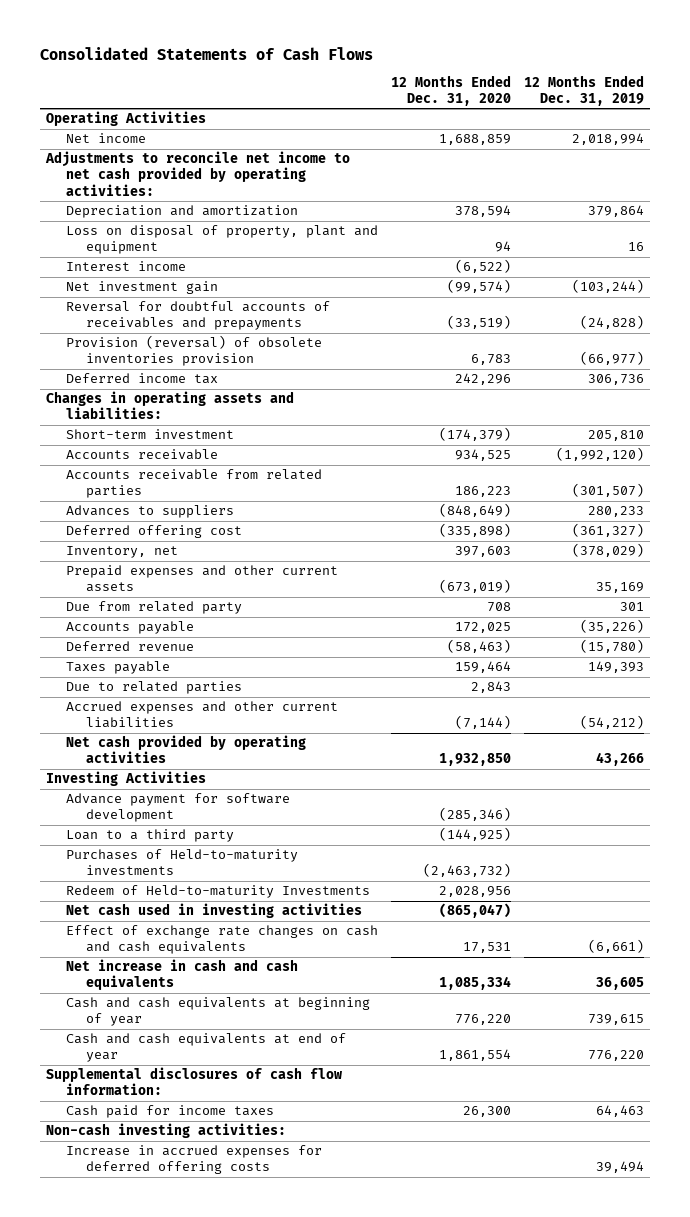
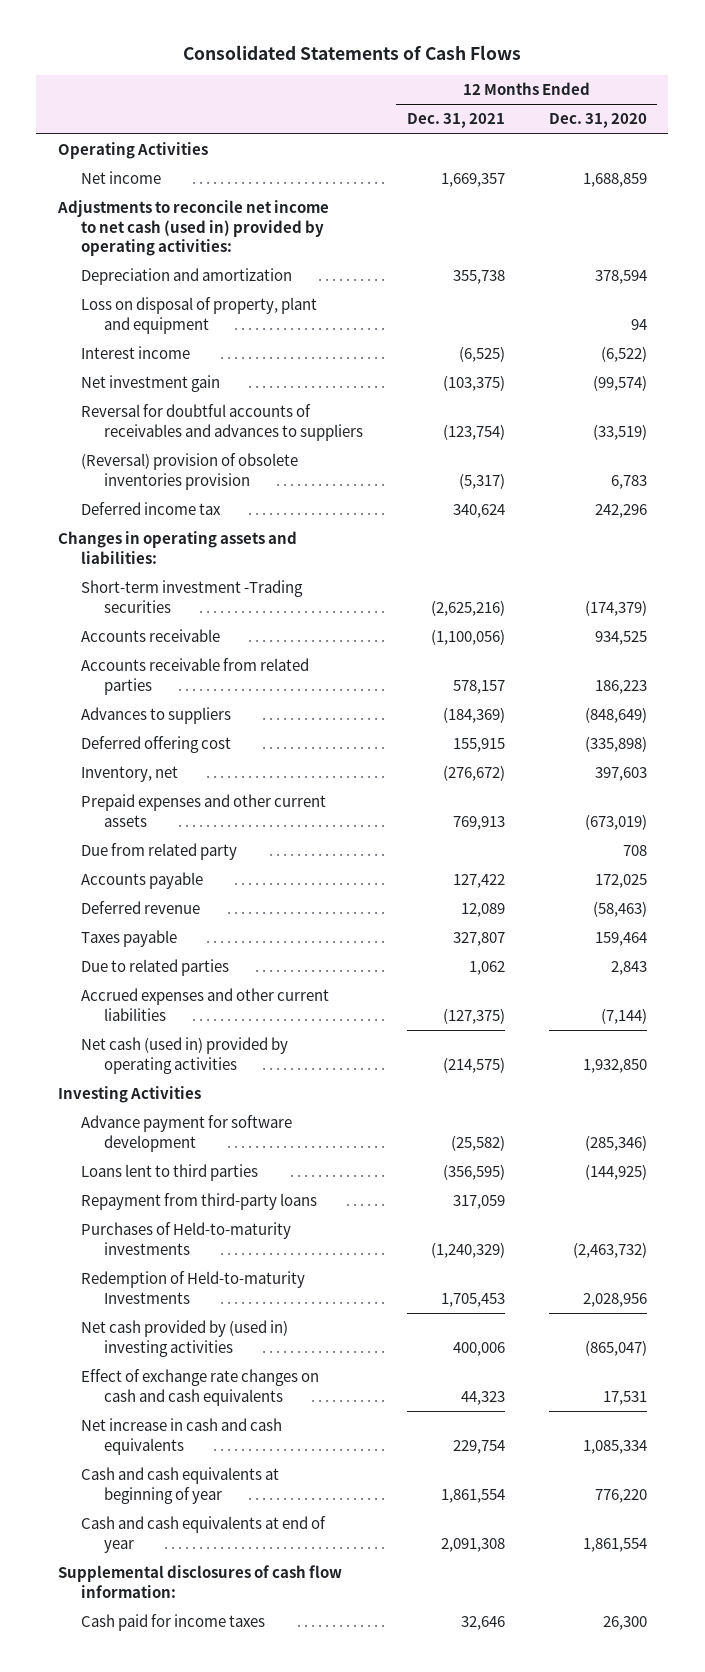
[523,74,644,106] 12 Months Ended Dec. 31, 2019 -> none
none -> [406,113,505,129] Dec. 31, 2021
[45,151,351,196] Adjustments to reconcile net income to net cash provided by operating activities: -> [57,200,330,257] Adjustments to reconcile net income to net cash (used in) provided by operating activities:
[65,301,330,331] Reversal for doubtful accounts of receivables and prepayments -> [80,404,363,441] Reversal for doubtful accounts of receivables and advances to suppliers
[65,335,322,367] Provision (reversal) of obsolete inventories provision -> [80,453,298,490] (Reversal) provision of obsolete inventories provision
[65,429,234,440] Short-term investment -> [80,580,303,613] Short-term investment -Trading securities
[65,735,306,764] Net cash provided by operating activities -> [80,1037,288,1074] Net cash (used in) provided by operating activities
[65,829,234,843] Loan to a third party -> [80,1164,258,1182] Loans lent to third parties
none -> [80,1193,317,1211] Repayment from third-party loans
[65,885,370,899] Redeem of Held-to-maturity Investments -> [80,1271,305,1304] Redemption of Held-to-maturity Investments
[65,903,362,919] Net cash used in investing activities -> [80,1320,288,1357] Net cash provided by (used in) investing activities
[46,1123,287,1139] Non-cash investing activities: -> none
[65,1145,322,1175] Increase in accrued expenses for deferred offering costs -> none

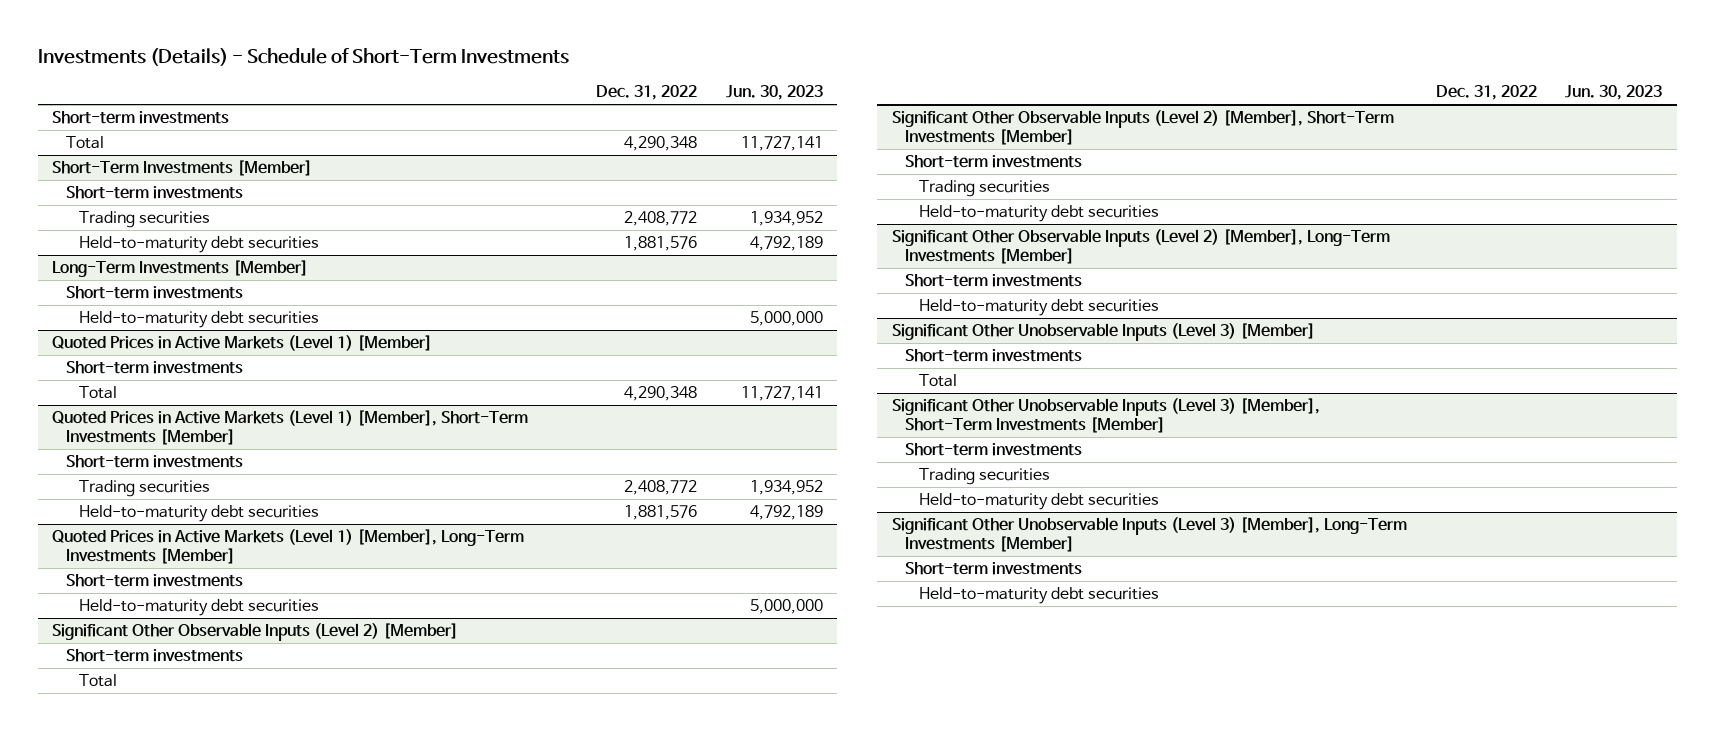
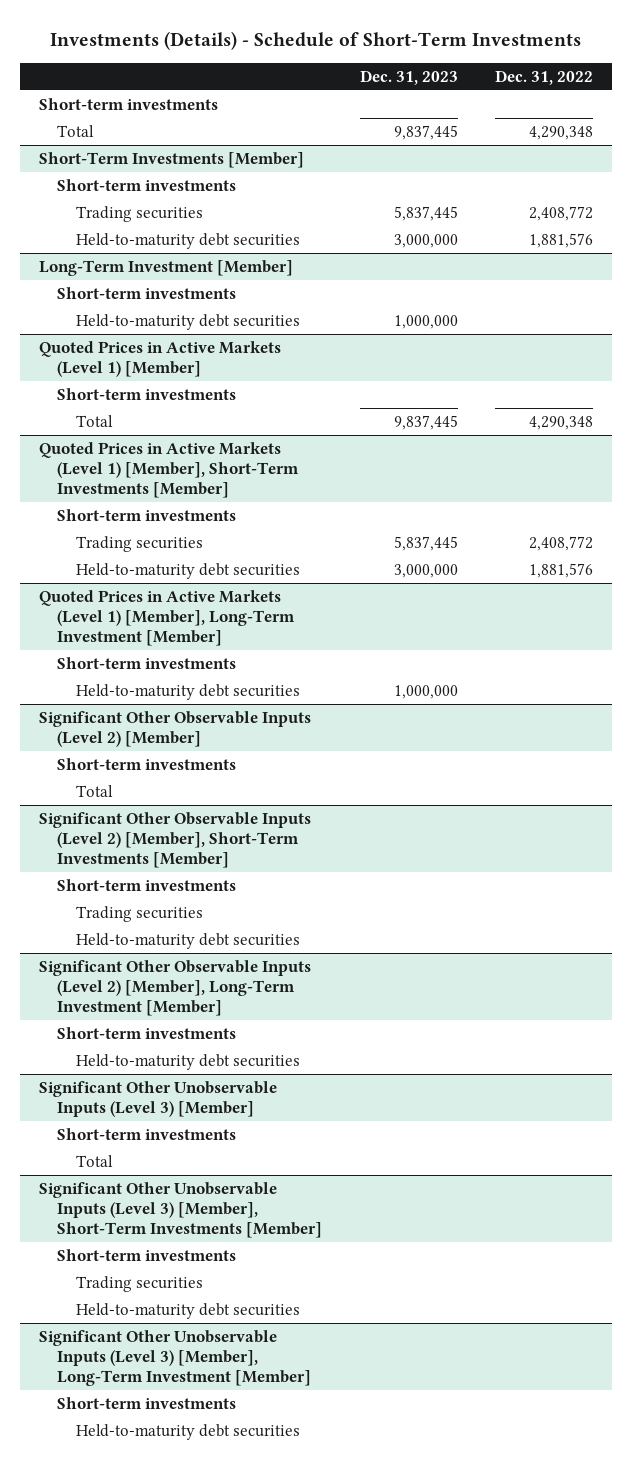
[725,85,823,101] Jun. 30, 2023 -> none
none -> [359,69,458,85] Dec. 31, 2023
[52,260,309,278] Long-Term Investments [Member] -> [38,259,293,276] Long-Term Investment [Member]
[52,529,525,564] Quoted Prices in Active Markets (Level 1) [Member], Long-Term Investments [Member] -> [38,589,296,646] Quoted Prices in Active Markets (Level 1) [Member], Long-Term Investment [Member]
[891,229,1390,264] Significant Other Observable Inputs (Level 2) [Member], Long-Term Investments [Member] -> [38,959,311,1016] Significant Other Observable Inputs (Level 2) [Member], Long-Term Investment [Member]
[891,517,1407,552] Significant Other Unobservable Inputs (Level 3) [Member], Long-Term Investments [Member] -> [38,1329,312,1386] Significant Other Unobservable Inputs (Level 3) [Member], Long-Term Investment [Member]

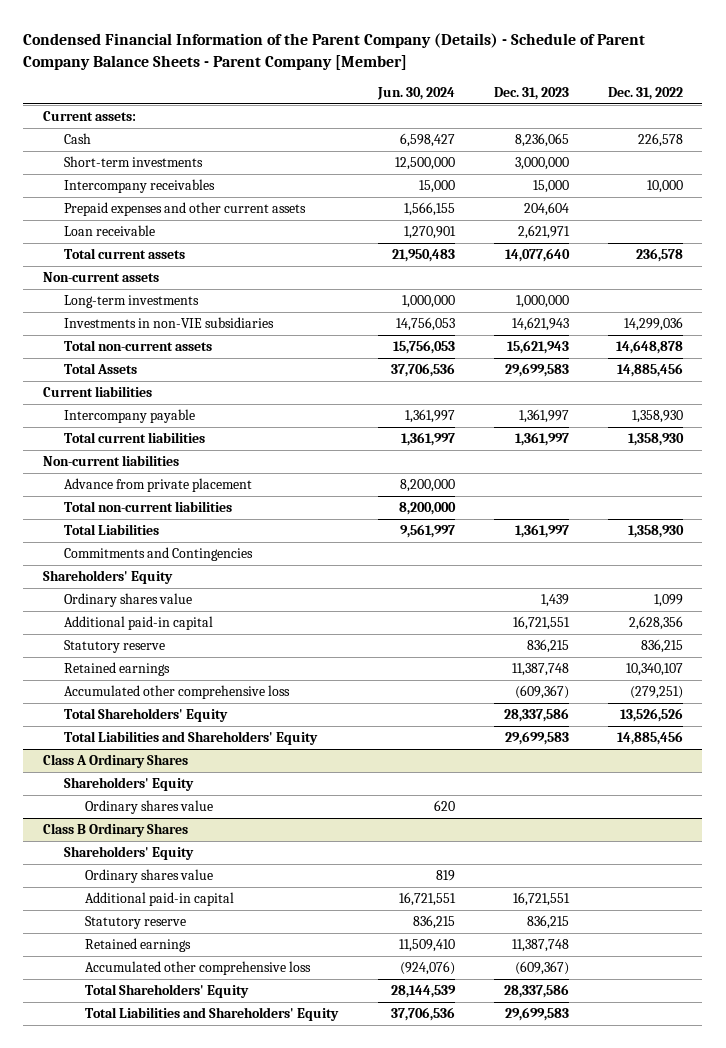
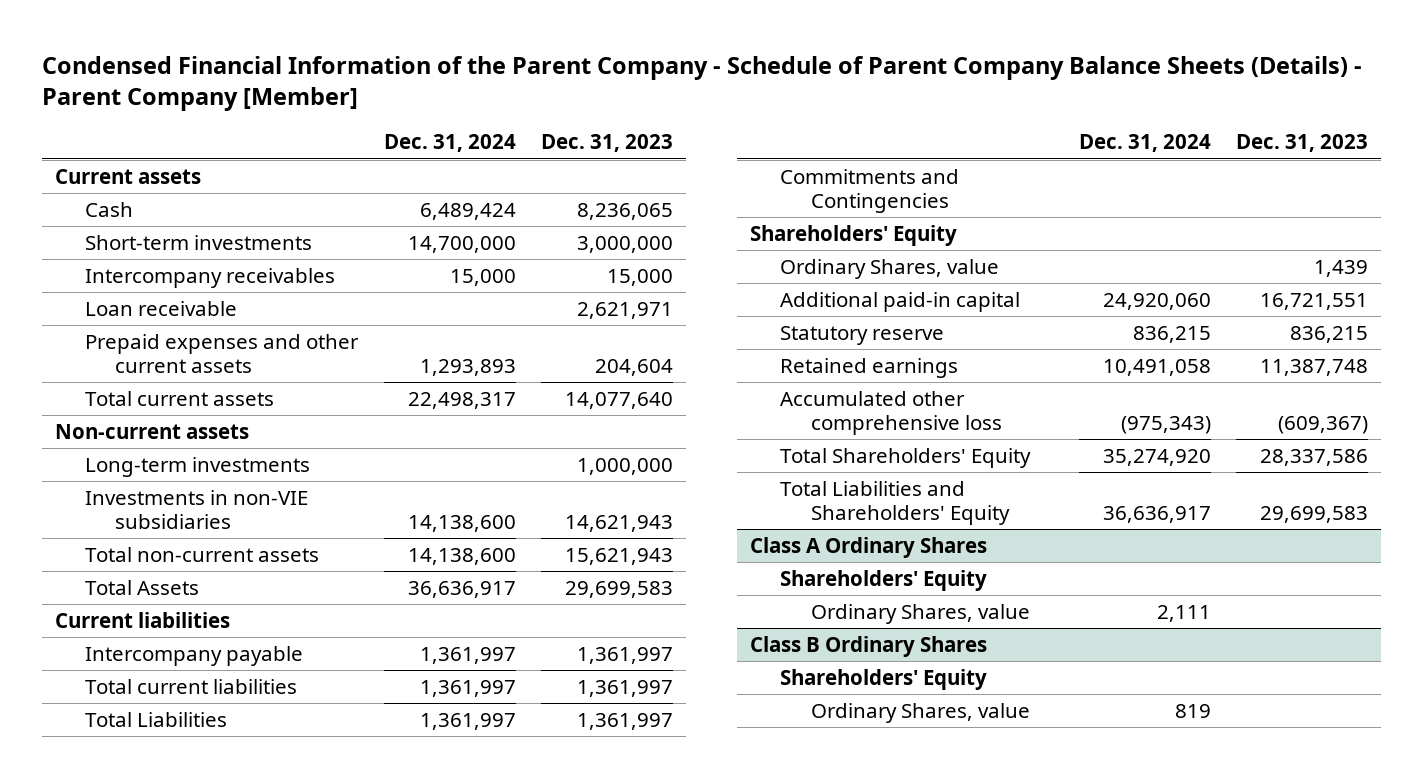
[23,33,646,70] Condensed Financial Information of the Parent Company (Details) - Schedule of Parent Company Balance Sheets - Parent Company [Member] -> [41,55,1362,112] Condensed Financial Information of the Parent Company - Schedule of Parent Company Balance Sheets (Details) - Parent Company [Member]
[376,87,455,101] Jun. 30, 2024 -> none
[607,87,683,101] Dec. 31, 2022 -> none
none -> [383,134,516,153] Dec. 31, 2024
[42,111,136,122] Current assets: -> [54,168,201,184] Current assets
[64,202,307,217] Prepaid expenses and other current assets -> [85,333,360,374] Prepaid expenses and other current assets
[42,455,179,467] Non-current liabilities -> none
[64,478,253,493] Advance from private placement -> none
[64,501,233,513] Total non-current liabilities -> none
[64,593,193,608] Ordinary shares value -> [780,258,1000,279] Ordinary Shares, value
[85,800,214,815] Ordinary shares value -> [810,603,1030,624] Ordinary Shares, value
[85,892,235,907] Additional paid-in capital -> none
[85,916,187,930] Statutory reserve -> none
[85,938,192,953] Retained earnings -> none
[85,961,312,976] Accumulated other comprehensive loss -> none
[85,984,250,999] Total Shareholders' Equity -> none
[85,1007,340,1022] Total Liabilities and Shareholders' Equity -> none
[85,869,214,884] Ordinary shares value -> [810,702,1030,723] Ordinary Shares, value

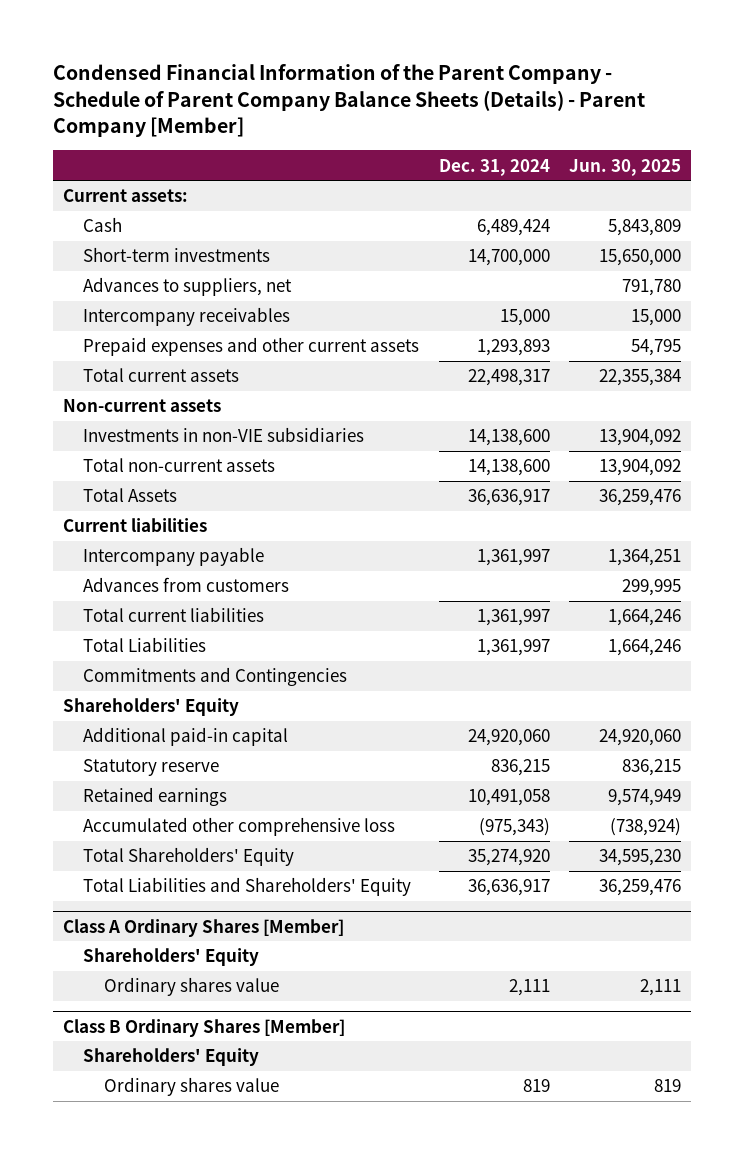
[541,134,674,153] Dec. 31, 2023 -> none
none -> [569,158,682,176] Jun. 30, 2025
[54,168,201,184] Current assets -> [62,189,188,203] Current assets:
none -> [83,277,293,297] Advances to suppliers, net
[85,300,238,316] Loan receivable -> none
[85,456,311,477] Long-term investments -> none
none -> [83,577,290,593] Advances from customers
[780,258,1000,279] Ordinary Shares, value -> none
[749,536,987,558] Class A Ordinary Shares -> [62,918,344,937] Class A Ordinary Shares [Member]
[810,603,1030,624] Ordinary Shares, value -> [103,977,279,997] Ordinary shares value
[749,635,987,657] Class B Ordinary Shares -> [62,1018,345,1037] Class B Ordinary Shares [Member]
[810,702,1030,723] Ordinary Shares, value -> [103,1077,279,1097] Ordinary shares value

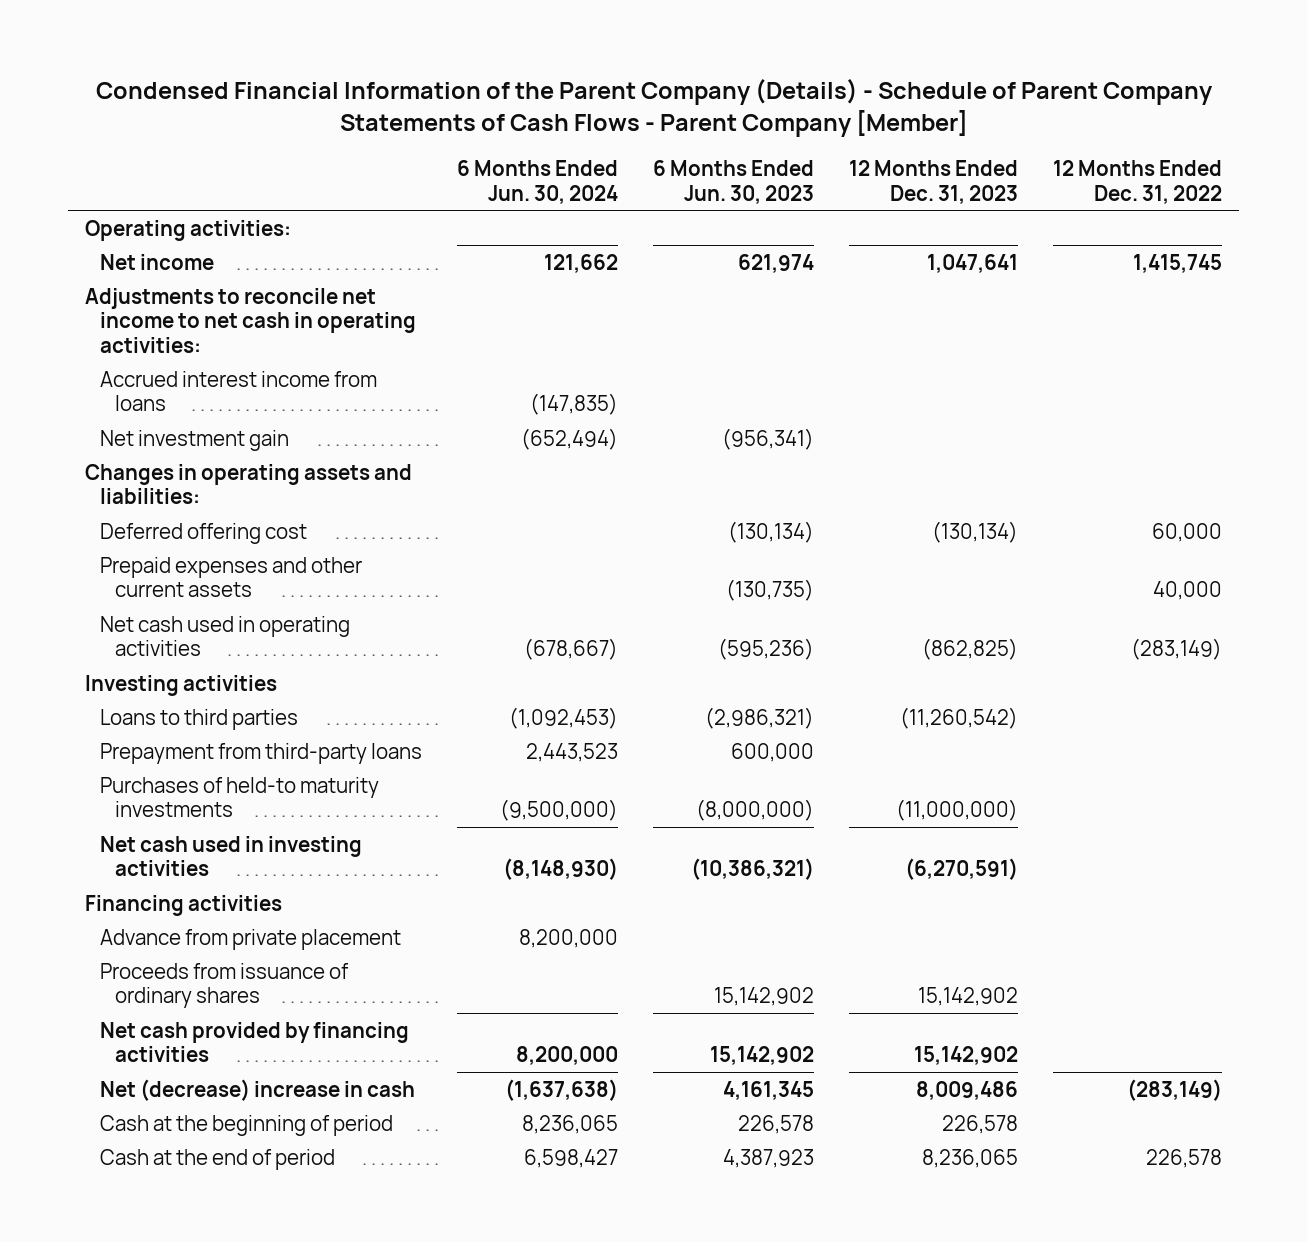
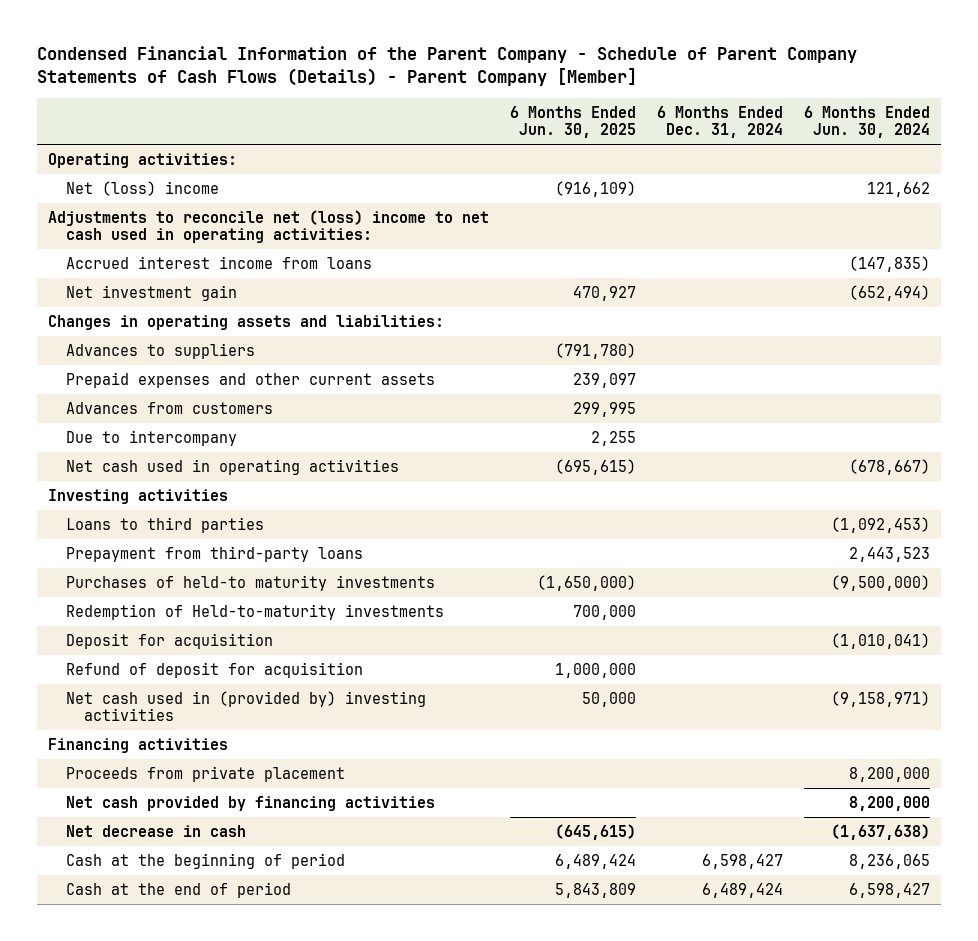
[95,79,1213,138] Condensed Financial Information of the Parent Company (Details) - Schedule of Parent Company Statements of Cash Flows - Parent Company [Member] -> [37,46,858,87] Condensed Financial Information of the Parent Company - Schedule of Parent Company Statements of Cash Flows (Details) - Parent Company [Member]
[652,160,814,204] 6 Months Ended Jun. 30, 2023 -> none
[848,160,1018,204] 12 Months Ended Dec. 31, 2023 -> none
[1052,160,1222,204] 12 Months Ended Dec. 31, 2022 -> none
none -> [509,105,636,139] 6 Months Ended Jun. 30, 2025
none -> [657,105,784,139] 6 Months Ended Dec. 31, 2024
[100,253,215,270] Net income -> [65,180,219,196] Net (loss) income
[85,287,417,353] Adjustments to reconcile net income to net cash in operating activities: -> [47,209,489,244] Adjustments to reconcile net (loss) income to net cash used in operating activities:
[100,522,308,544] Deferred offering cost -> none
none -> [65,342,255,359] Advances to suppliers
none -> [65,401,273,414] Advances from customers
none -> [65,429,237,446] Due to intercompany
none -> [65,603,444,620] Redemption of Held-to-maturity investments
none -> [65,632,273,649] Deposit for acquisition
none -> [65,661,363,678] Refund of deposit for acquisition
[100,835,363,877] Net cash used in investing activities -> [65,690,426,722] Net cash used in (provided by) investing activities
[502,858,618,881] (8,148,930) -> [831,690,931,707] (9,158,971)
[100,962,350,1009] Proceeds from issuance of ordinary shares -> none
[100,928,402,950] Advance from private placement -> [65,765,345,782] Proceeds from private placement
[100,1078,416,1101] Net (decrease) increase in cash -> [65,824,246,837] Net decrease in cash

